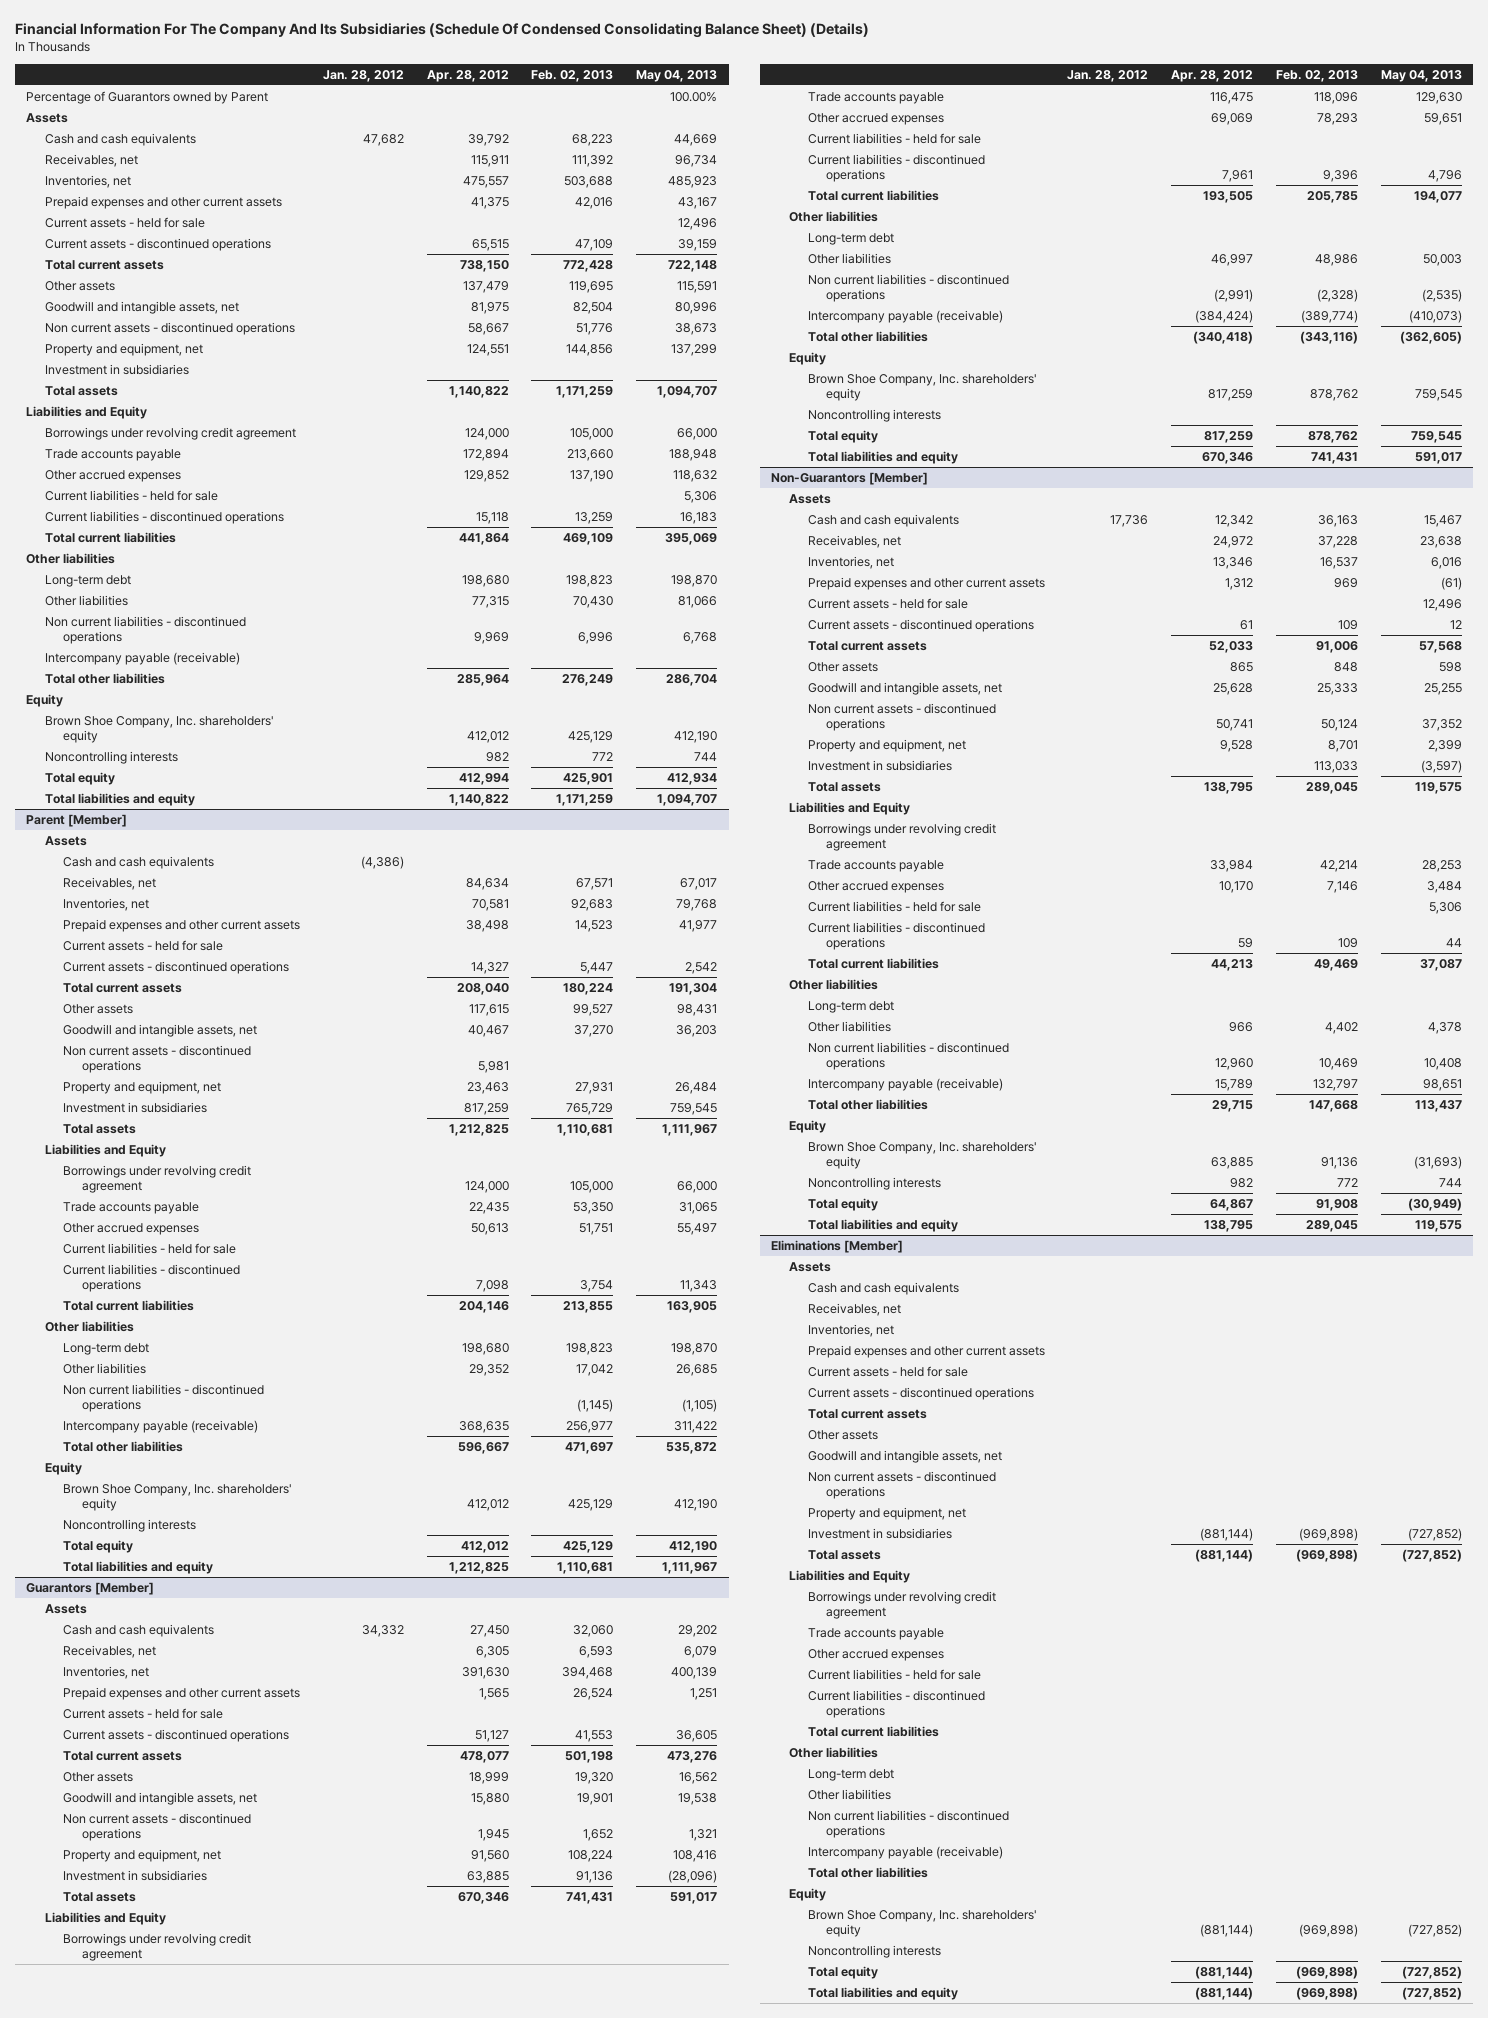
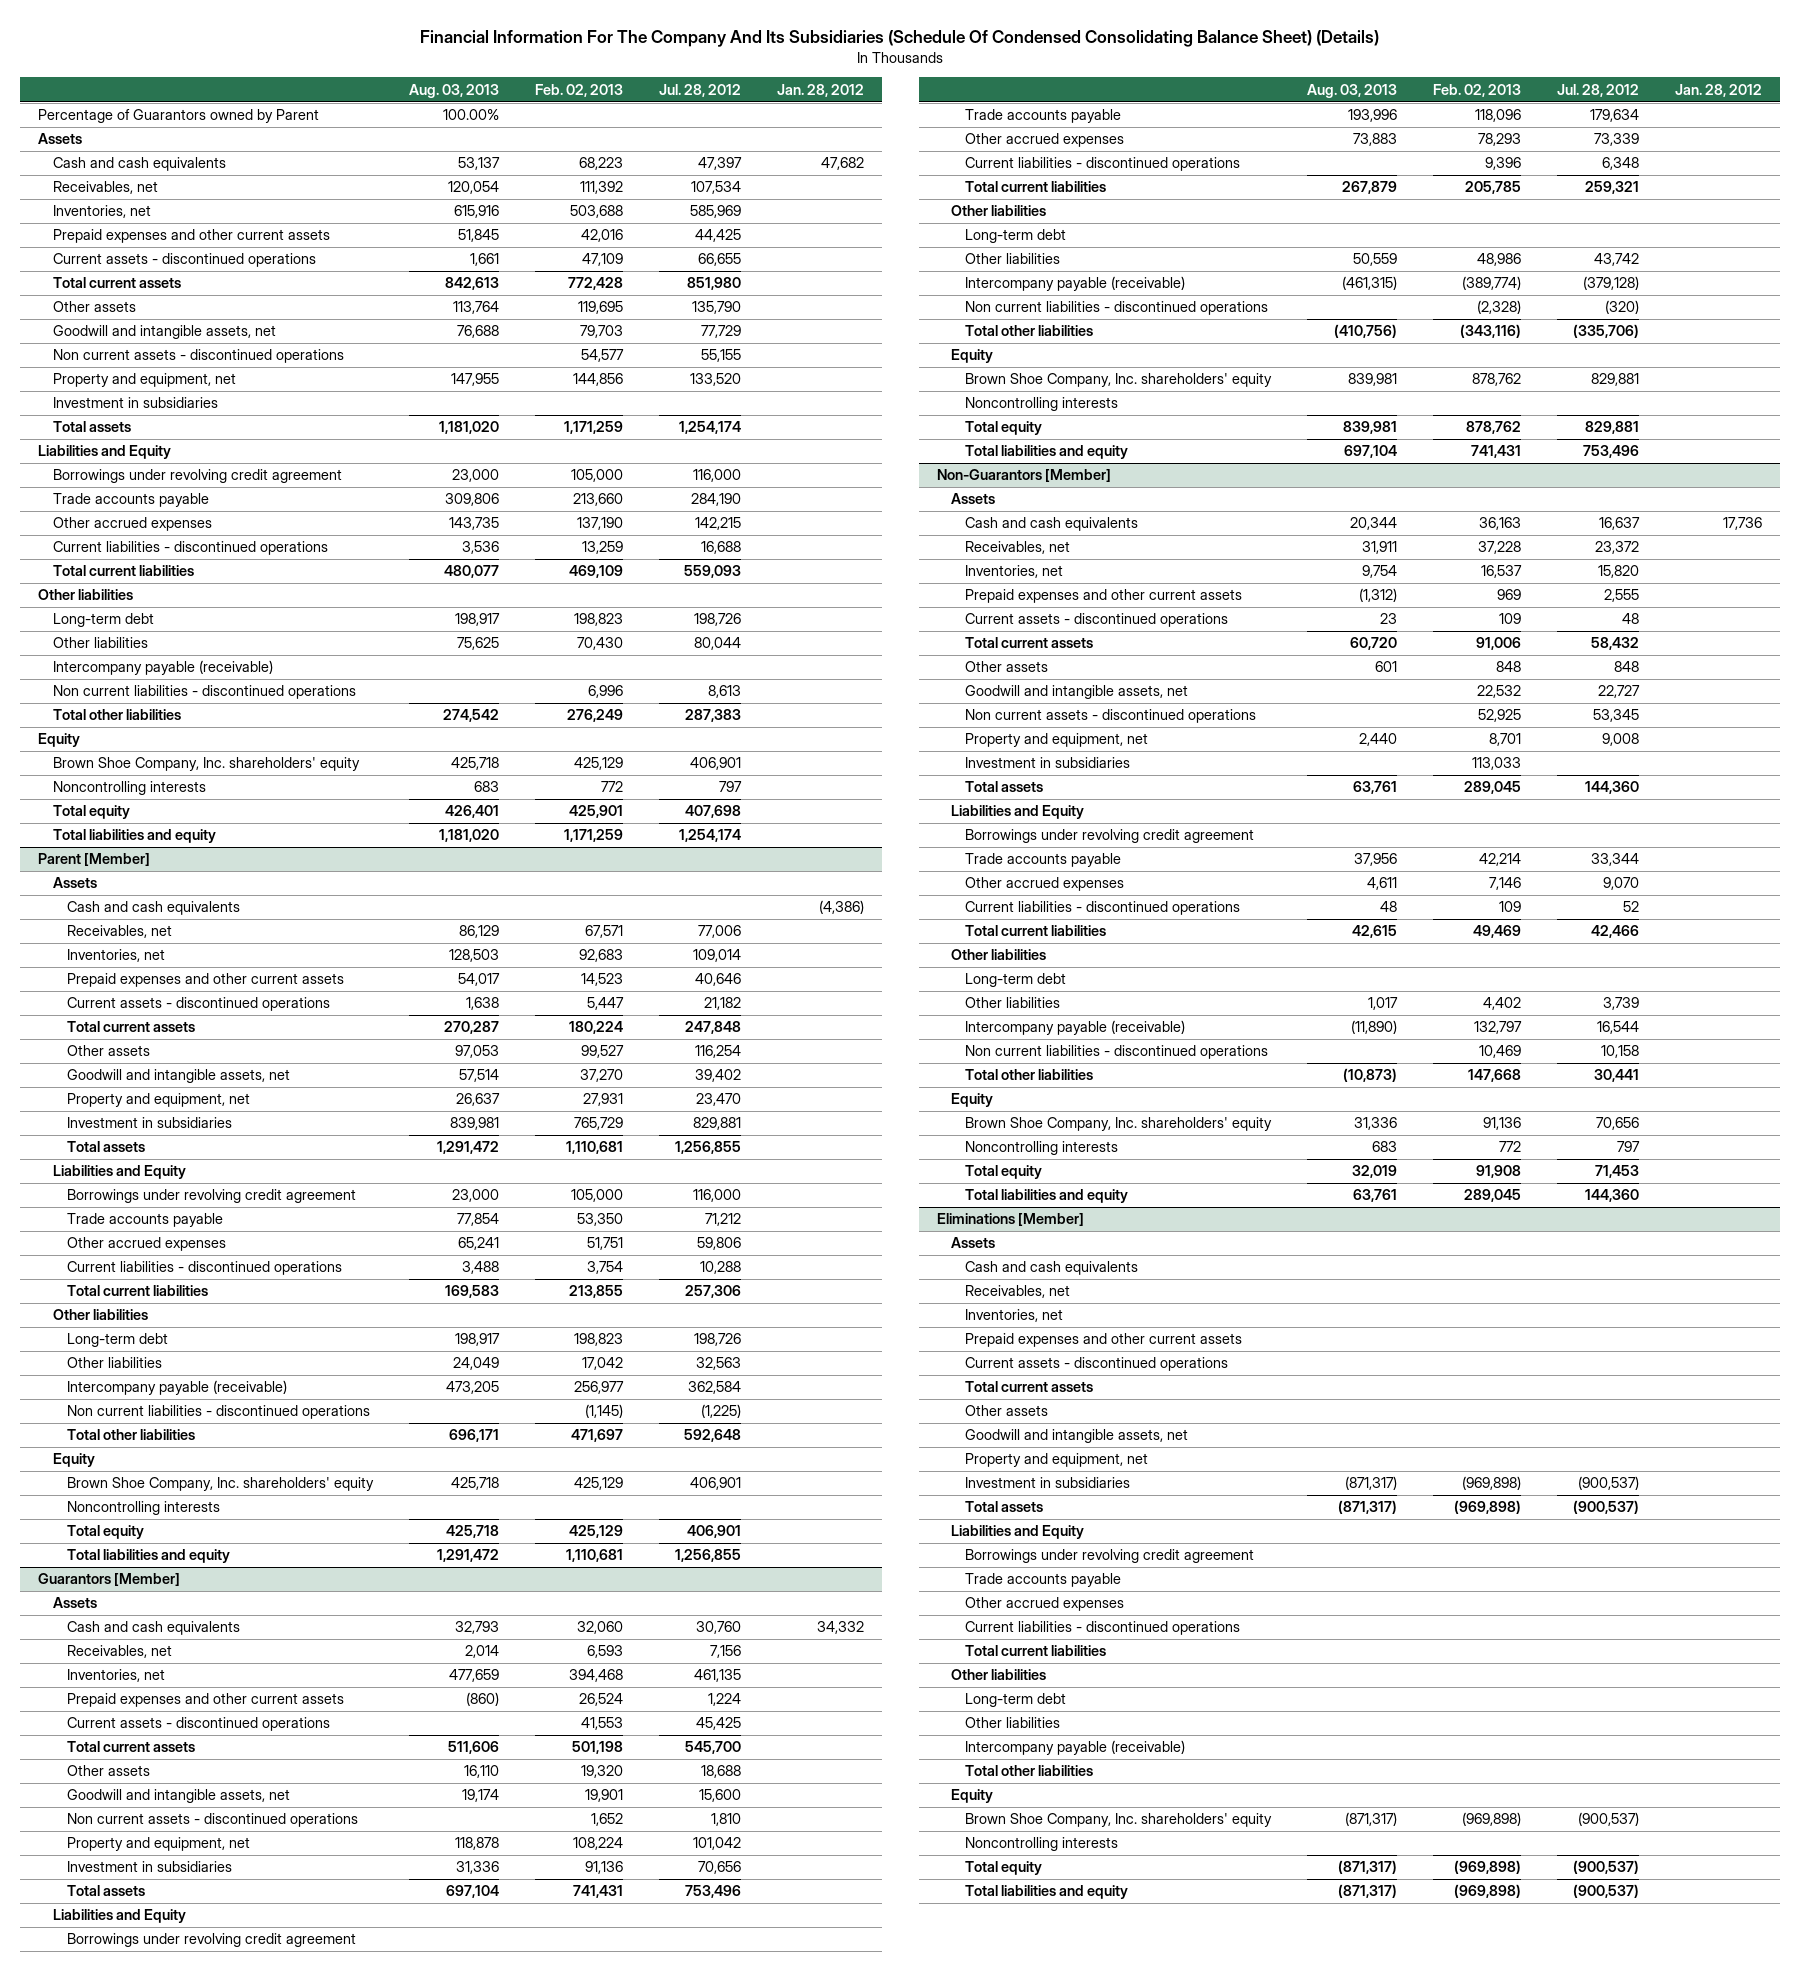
[426,69,509,82] Apr. 28, 2012 -> none
[636,69,718,82] May 04, 2013 -> none
none -> [409,83,500,98] Aug. 03, 2013
none -> [659,83,742,97] Jul. 28, 2012
[44,217,205,229] Current assets - held for sale -> none
[573,302,614,315] 82,504 -> [580,325,624,339] 79,703
[576,323,614,336] 51,776 -> [581,349,625,363] 54,577
[44,490,218,502] Current liabilities - held for sale -> none
[44,616,246,645] Non current liabilities - discontinued operations -> [52,685,356,700] Non current liabilities - discontinued operations
[63,940,224,952] Current assets - held for sale -> none
[63,1045,252,1074] Non current assets - discontinued operations -> none
[63,1243,237,1255] Current liabilities - held for sale -> none
[63,1384,265,1413] Non current liabilities - discontinued operations -> [67,1405,371,1420] Non current liabilities - discontinued operations
[63,1708,224,1720] Current assets - held for sale -> none
[807,133,981,145] Current liabilities - held for sale -> none
[807,274,1009,303] Non current liabilities - discontinued operations -> [965,301,1269,316] Non current liabilities - discontinued operations
[807,598,968,610] Current assets - held for sale -> none
[1316,683,1358,696] 25,333 -> [1477,685,1522,699] 22,532
[1320,719,1358,732] 50,124 -> [1478,709,1522,723] 52,925
[807,901,981,913] Current liabilities - held for sale -> none
[807,1042,1009,1071] Non current liabilities - discontinued operations -> [965,1045,1269,1060] Non current liabilities - discontinued operations
[807,1366,968,1378] Current assets - held for sale -> none
[807,1471,996,1500] Non current assets - discontinued operations -> none
[807,1669,981,1681] Current liabilities - held for sale -> none
[807,1810,1009,1839] Non current liabilities - discontinued operations -> none

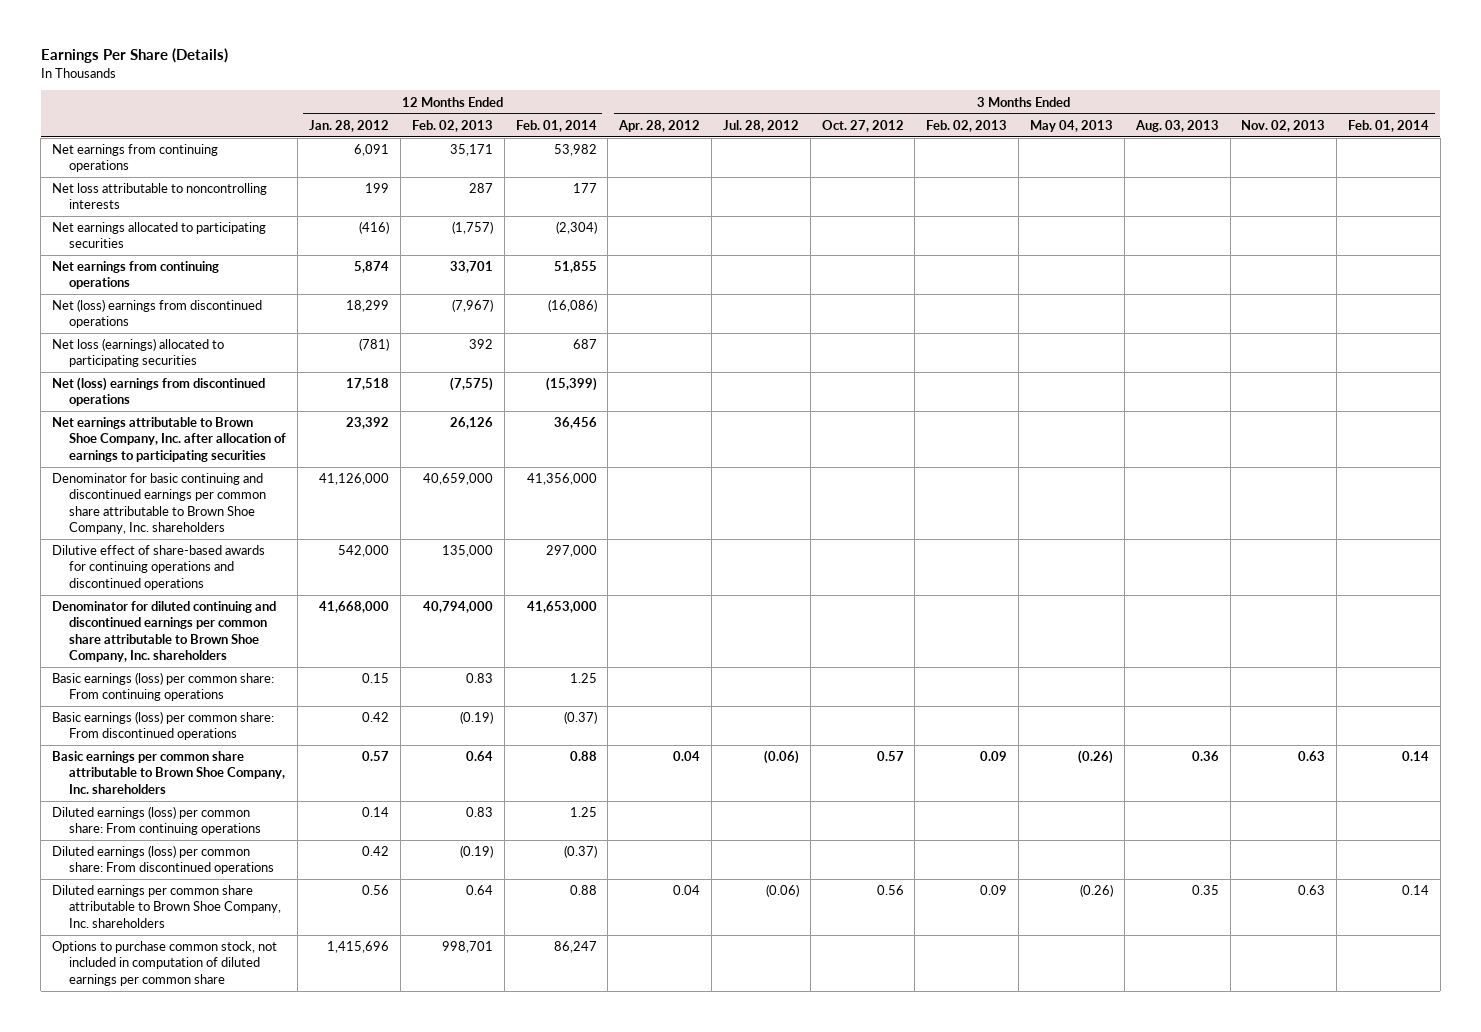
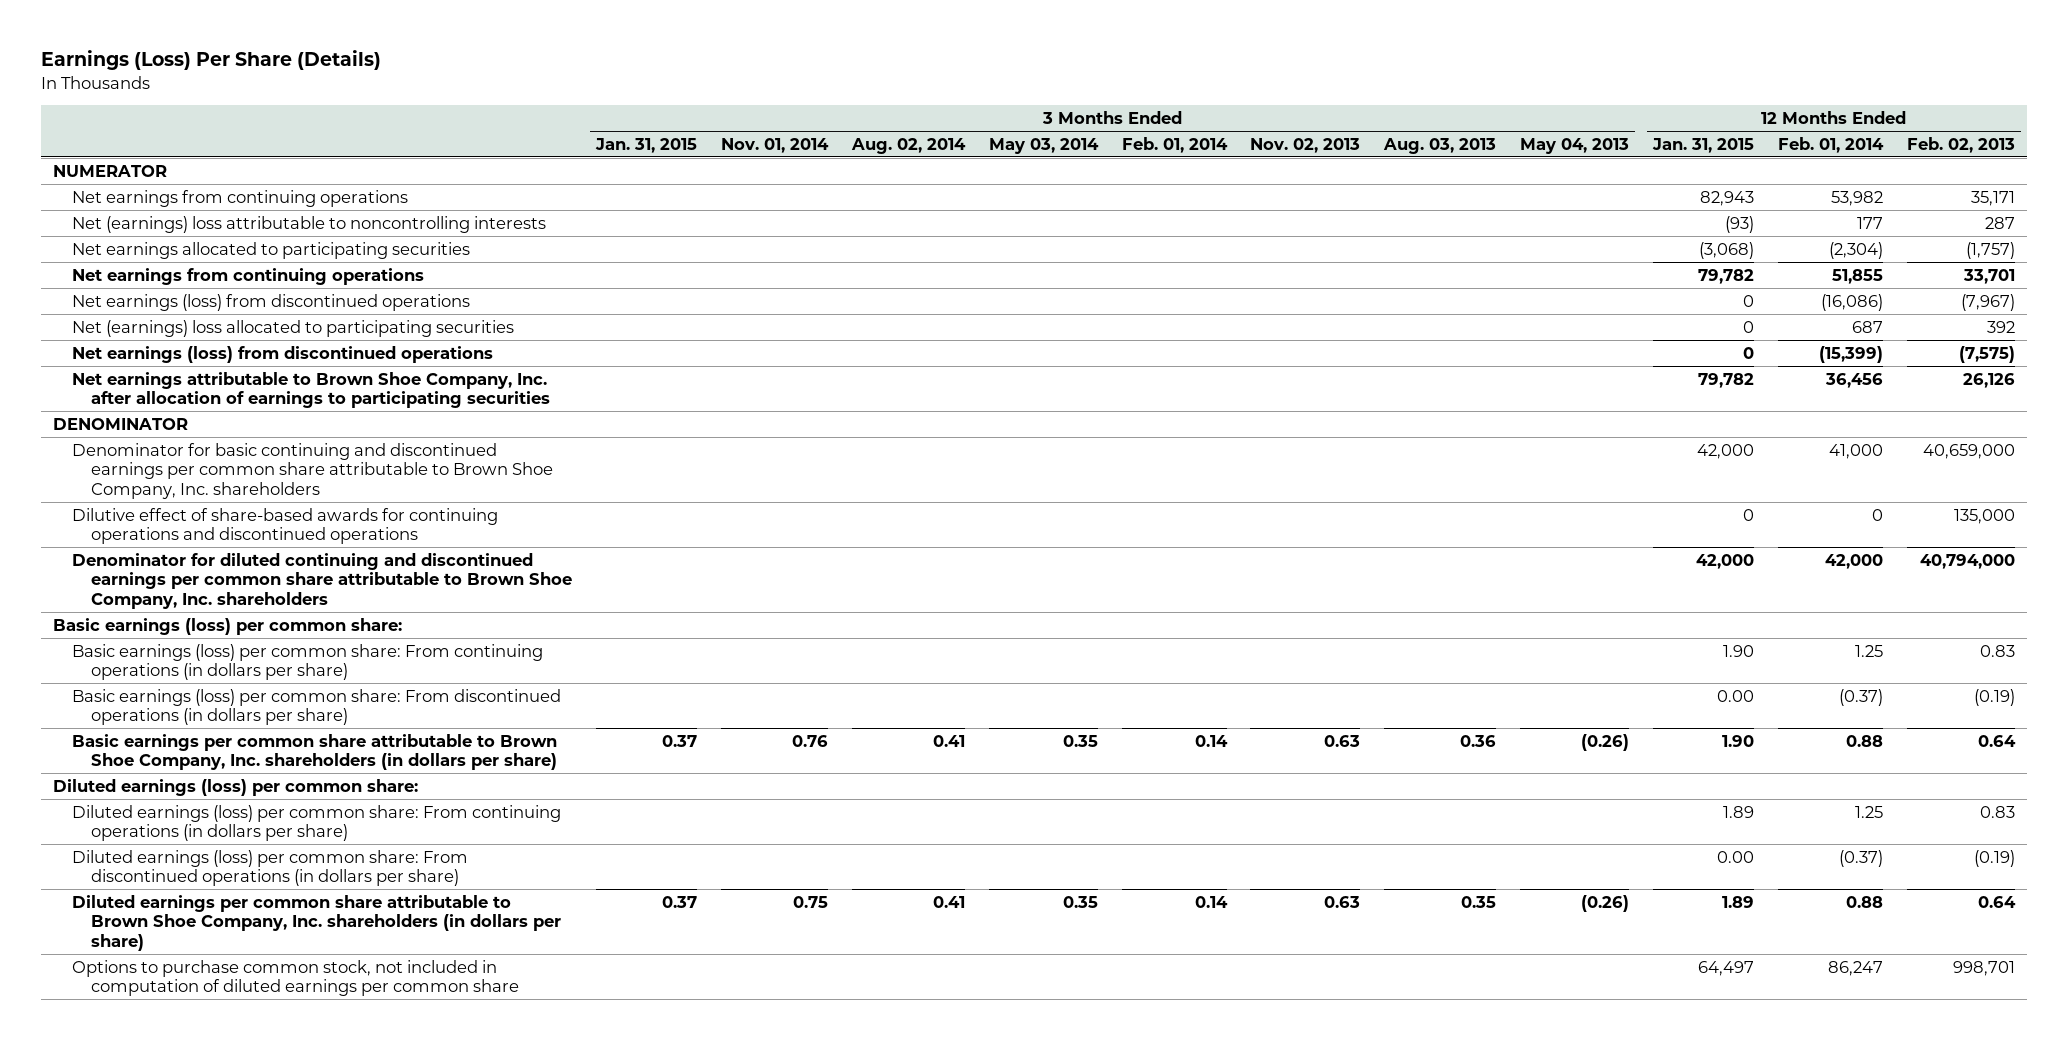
[40,48,228,64] Earnings Per Share (Details) -> [40,50,381,71] Earnings (Loss) Per Share (Details)
[309,119,390,132] Jan. 28, 2012 -> none
[618,119,701,132] Apr. 28, 2012 -> none
[722,119,799,132] Jul. 28, 2012 -> none
[821,119,904,132] Oct. 27, 2012 -> none
[926,119,1008,132] Feb. 02, 2013 -> none
none -> [595,137,698,153] Jan. 31, 2015
none -> [721,137,830,153] Nov. 01, 2014
none -> [850,137,966,154] Aug. 02, 2014
none -> [988,137,1099,154] May 03, 2014
none -> [1652,137,1755,153] Jan. 31, 2015
none -> [52,164,167,177] NUMERATOR
[52,183,268,210] Net loss attributable to noncontrolling interests -> [71,215,546,233] Net (earnings) loss attributable to noncontrolling interests
[52,299,263,329] Net (loss) earnings from discontinued operations -> [71,293,470,311] Net earnings (loss) from discontinued operations
[52,338,225,368] Net loss (earnings) allocated to participating securities -> [71,319,514,337] Net (earnings) loss allocated to participating securities
[52,377,266,407] Net (loss) earnings from discontinued operations -> [71,345,493,363] Net earnings (loss) from discontinued operations
none -> [52,417,188,430] DENOMINATOR
[526,473,597,486] 41,356,000 -> [1828,443,1883,459] 41,000
[545,545,597,558] 297,000 -> [1871,508,1883,521] 0
[526,601,597,614] 41,653,000 -> [1824,553,1883,569] 42,000
none -> [52,617,402,635] Basic earnings (loss) per common share:
[52,672,275,702] Basic earnings (loss) per common share: From continuing operations -> [71,643,543,681] Basic earnings (loss) per common share: From continuing operations (in dollars per share)
[52,711,275,741] Basic earnings (loss) per common share: From discontinued operations -> [71,688,561,726] Basic earnings (loss) per common share: From discontinued operations (in dollars per share)
[52,751,286,794] Basic earnings per common share attributable to Brown Shoe Company, Inc. shareholders -> [71,733,558,771] Basic earnings per common share attributable to Brown Shoe Company, Inc. shareholders (in dollars per share)
none -> [52,778,418,796] Diluted earnings (loss) per common share:
[52,806,262,836] Diluted earnings (loss) per common share: From continuing operations -> [71,804,561,842] Diluted earnings (loss) per common share: From continuing operations (in dollars per share)
[52,845,275,875] Diluted earnings (loss) per common share: From discontinued operations -> [71,849,468,887] Diluted earnings (loss) per common share: From discontinued operations (in dollars per share)
[52,885,282,928] Diluted earnings per common share attributable to Brown Shoe Company, Inc. shareholders -> [71,894,562,952] Diluted earnings per common share attributable to Brown Shoe Company, Inc. shareholders (in dollars per share)

